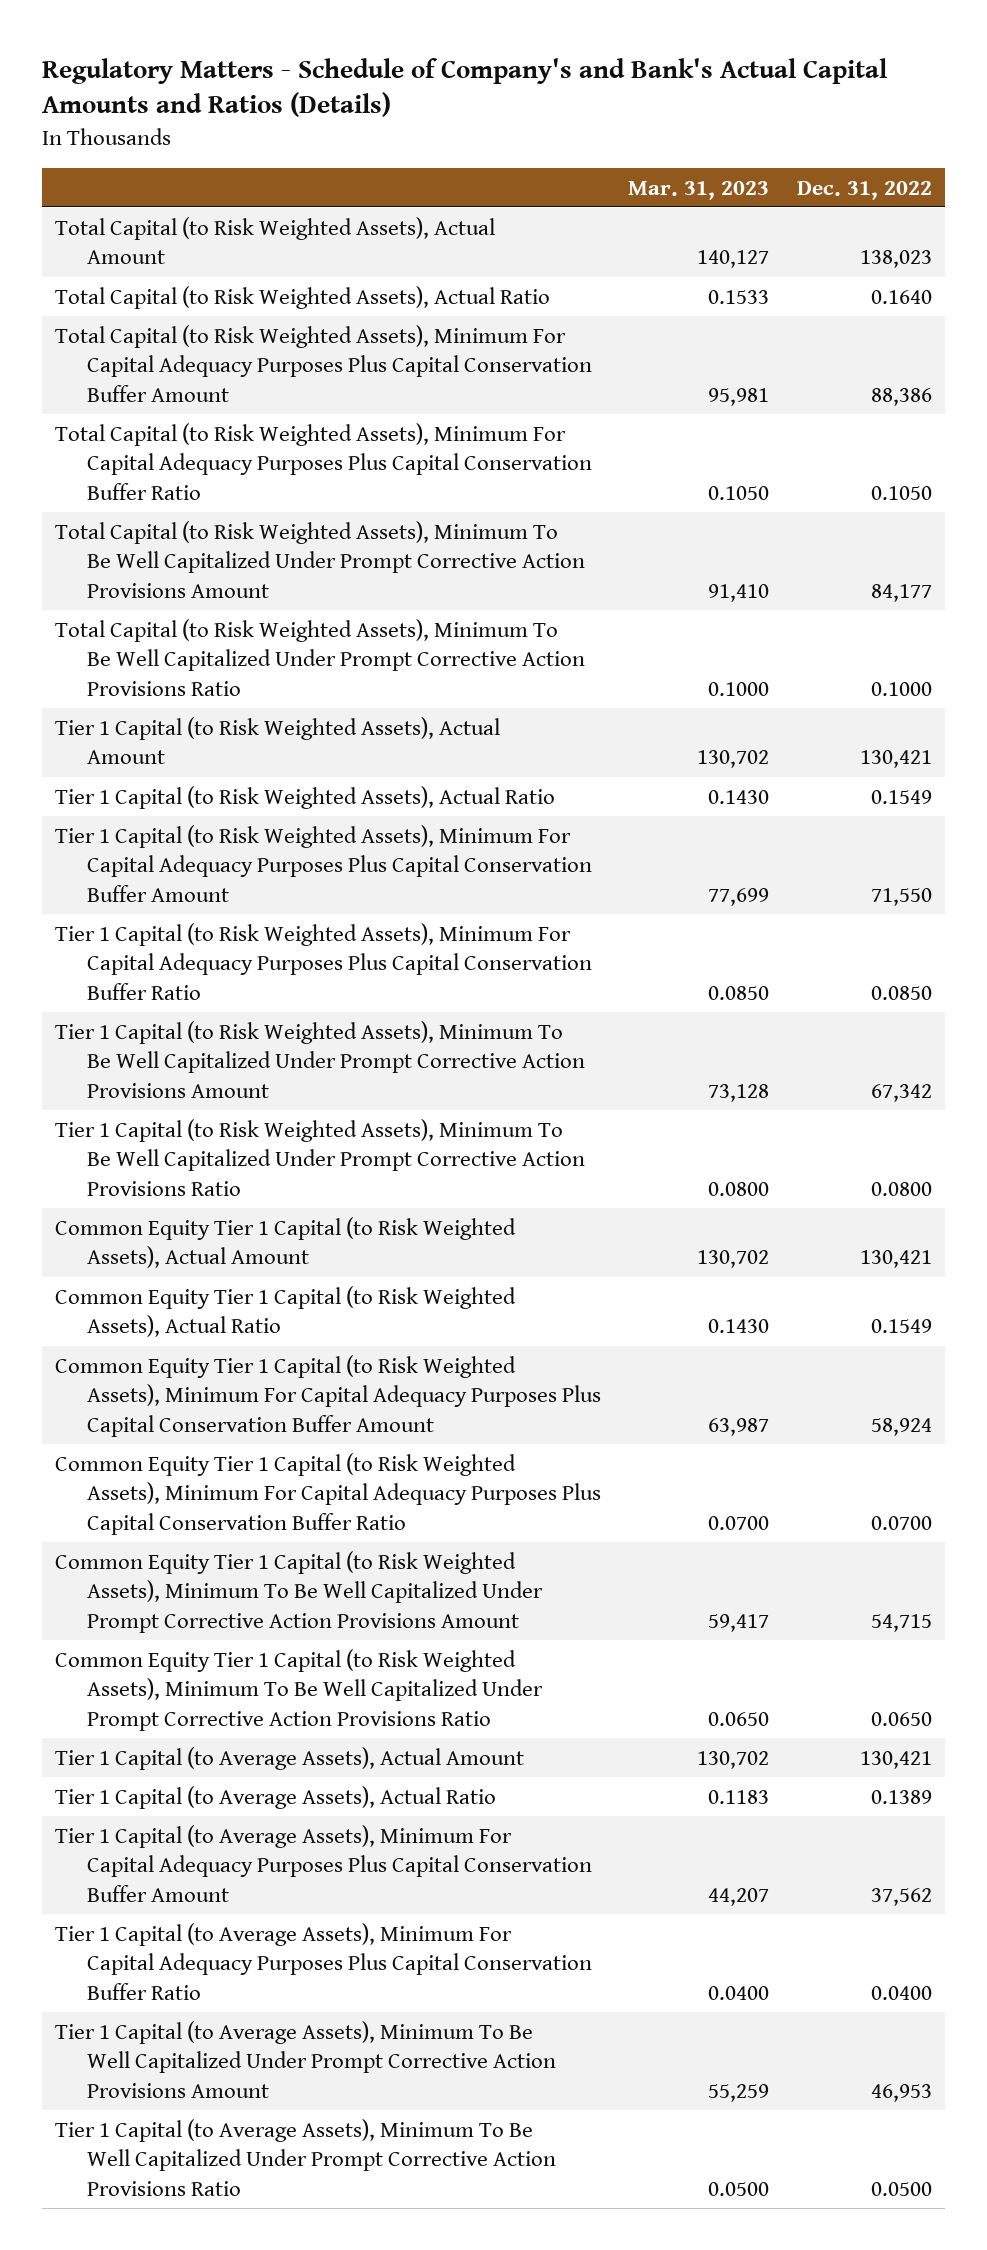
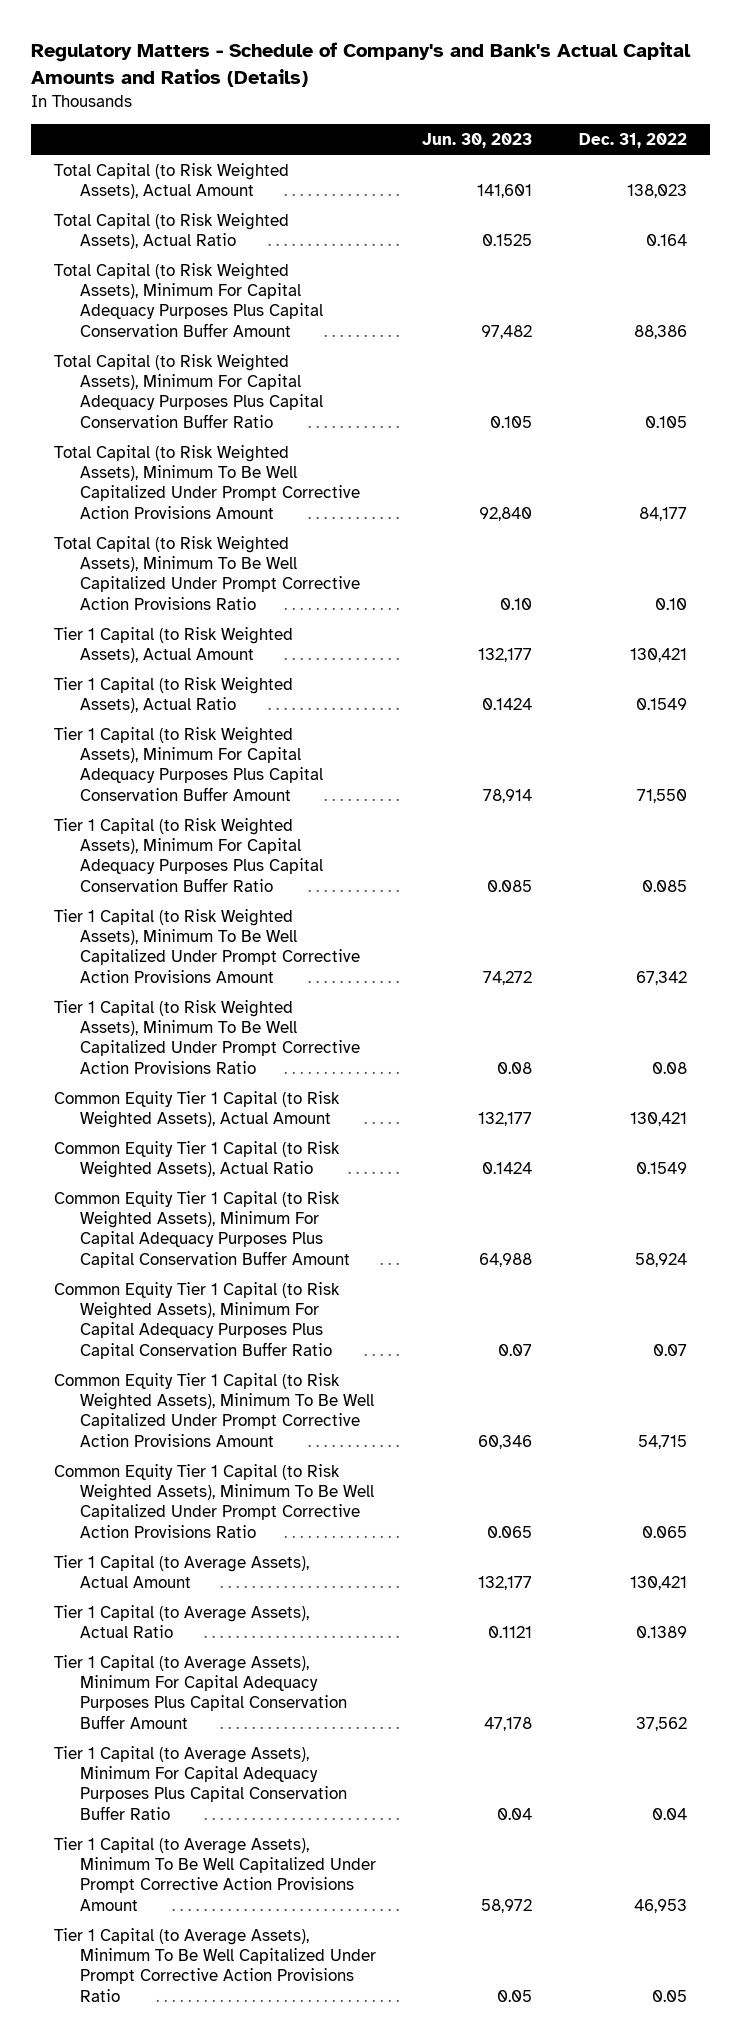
[628,180,770,200] Mar. 31, 2023 -> none
none -> [422,133,533,149] Jun. 30, 2023
[870,289,932,304] 0.1640 -> [645,234,687,247] 0.164
[870,486,932,501] 0.1050 -> [644,415,687,428] 0.105
[870,682,932,697] 0.1000 -> [654,597,687,610] 0.10
[870,986,932,1001] 0.0850 -> [641,879,687,892] 0.085
[870,1182,932,1197] 0.0800 -> [651,1061,687,1074] 0.08
[870,1516,932,1531] 0.0700 -> [652,1343,687,1356] 0.07
[870,1712,932,1727] 0.0650 -> [641,1525,687,1538] 0.065
[870,1986,932,2001] 0.0400 -> [651,1807,687,1820] 0.04
[870,2182,932,2197] 0.0500 -> [651,1989,687,2002] 0.05

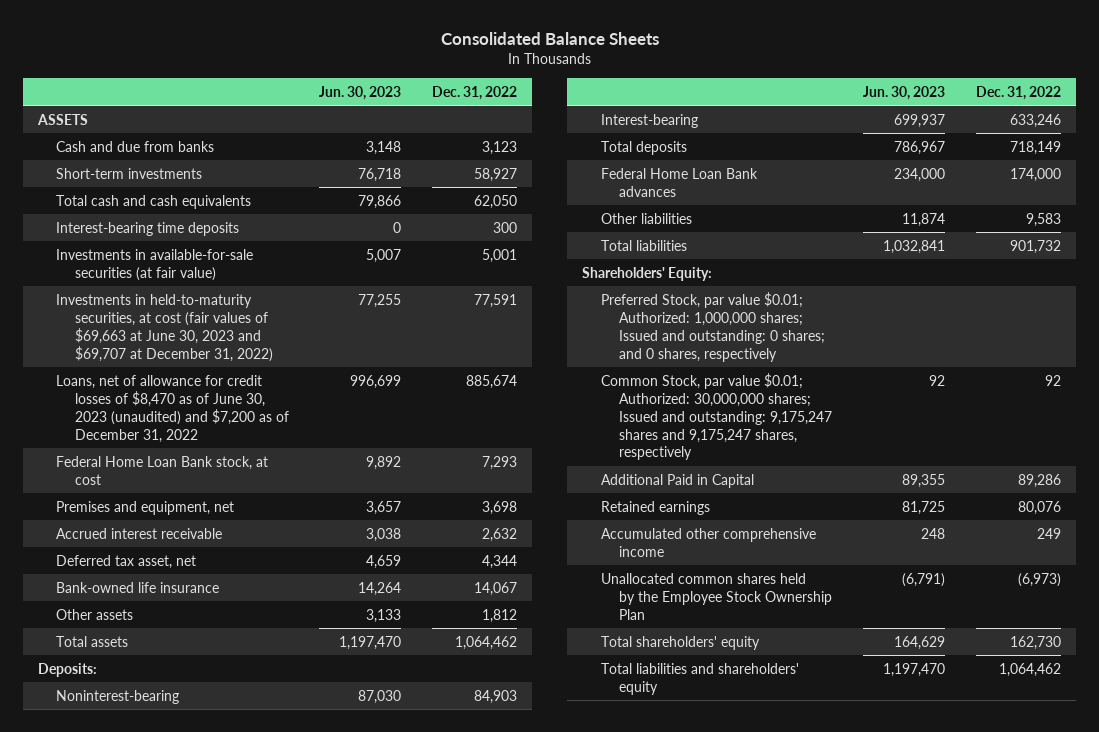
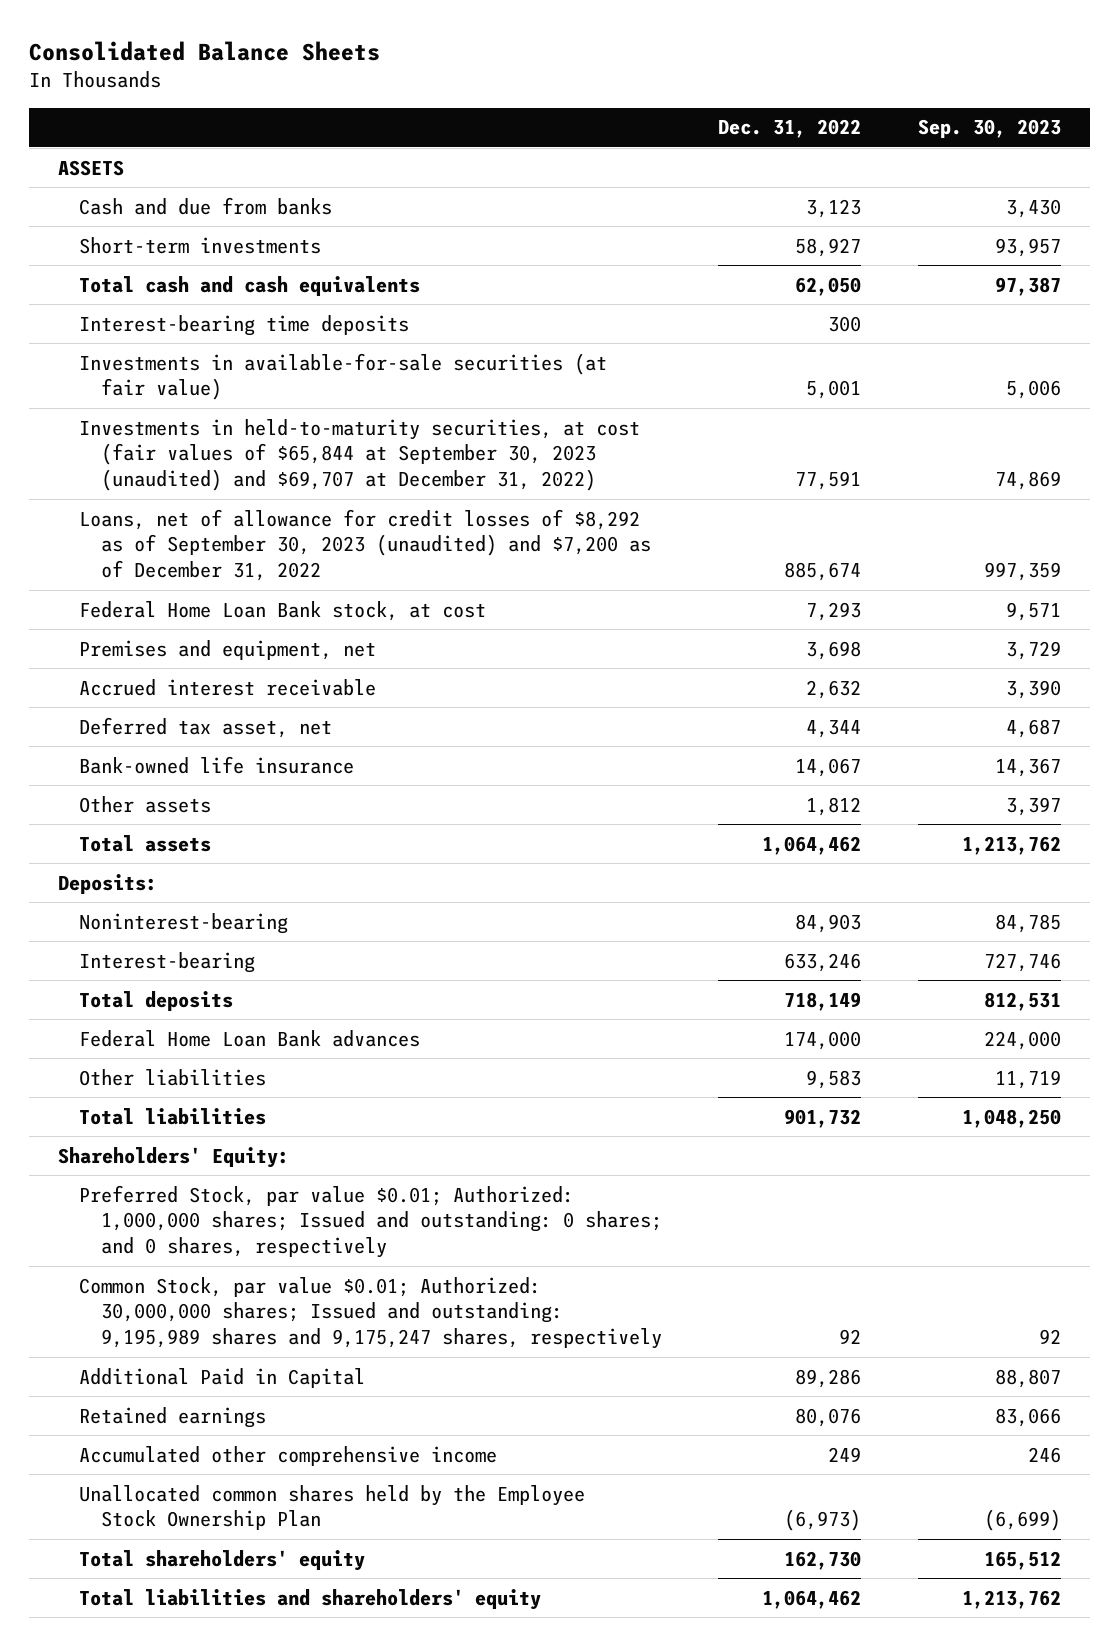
[319,86,402,101] Jun. 30, 2023 -> none
none -> [918,119,1062,139] Sep. 30, 2023
[56,293,273,362] Investments in held-to-maturity securities, at cost (fair values of $69,663 at June 30, 2023 and $69,707 at December 31, 2022) -> [79,418,641,492] Investments in held-to-maturity securities, at cost (fair values of $65,844 at September 30, 2023 (unaudited) and $69,707 at December 31, 2022)
[56,374,289,443] Loans, net of allowance for credit losses of $8,470 as of June 30, 2023 (unaudited) and $7,200 as of December 31, 2022 -> [79,508,651,582] Loans, net of allowance for credit losses of $8,292 as of September 30, 2023 (unaudited) and $7,200 as of December 31, 2022
[600,372,832,461] Common Stock, par value $0.01; Authorized: 30,000,000 shares; Issued and outstanding: 9,175,247 shares and 9,175,247 shares, respectively -> [79,1276,662,1350] Common Stock, par value $0.01; Authorized: 30,000,000 shares; Issued and outstanding: 9,195,989 shares and 9,175,247 shares, respectively

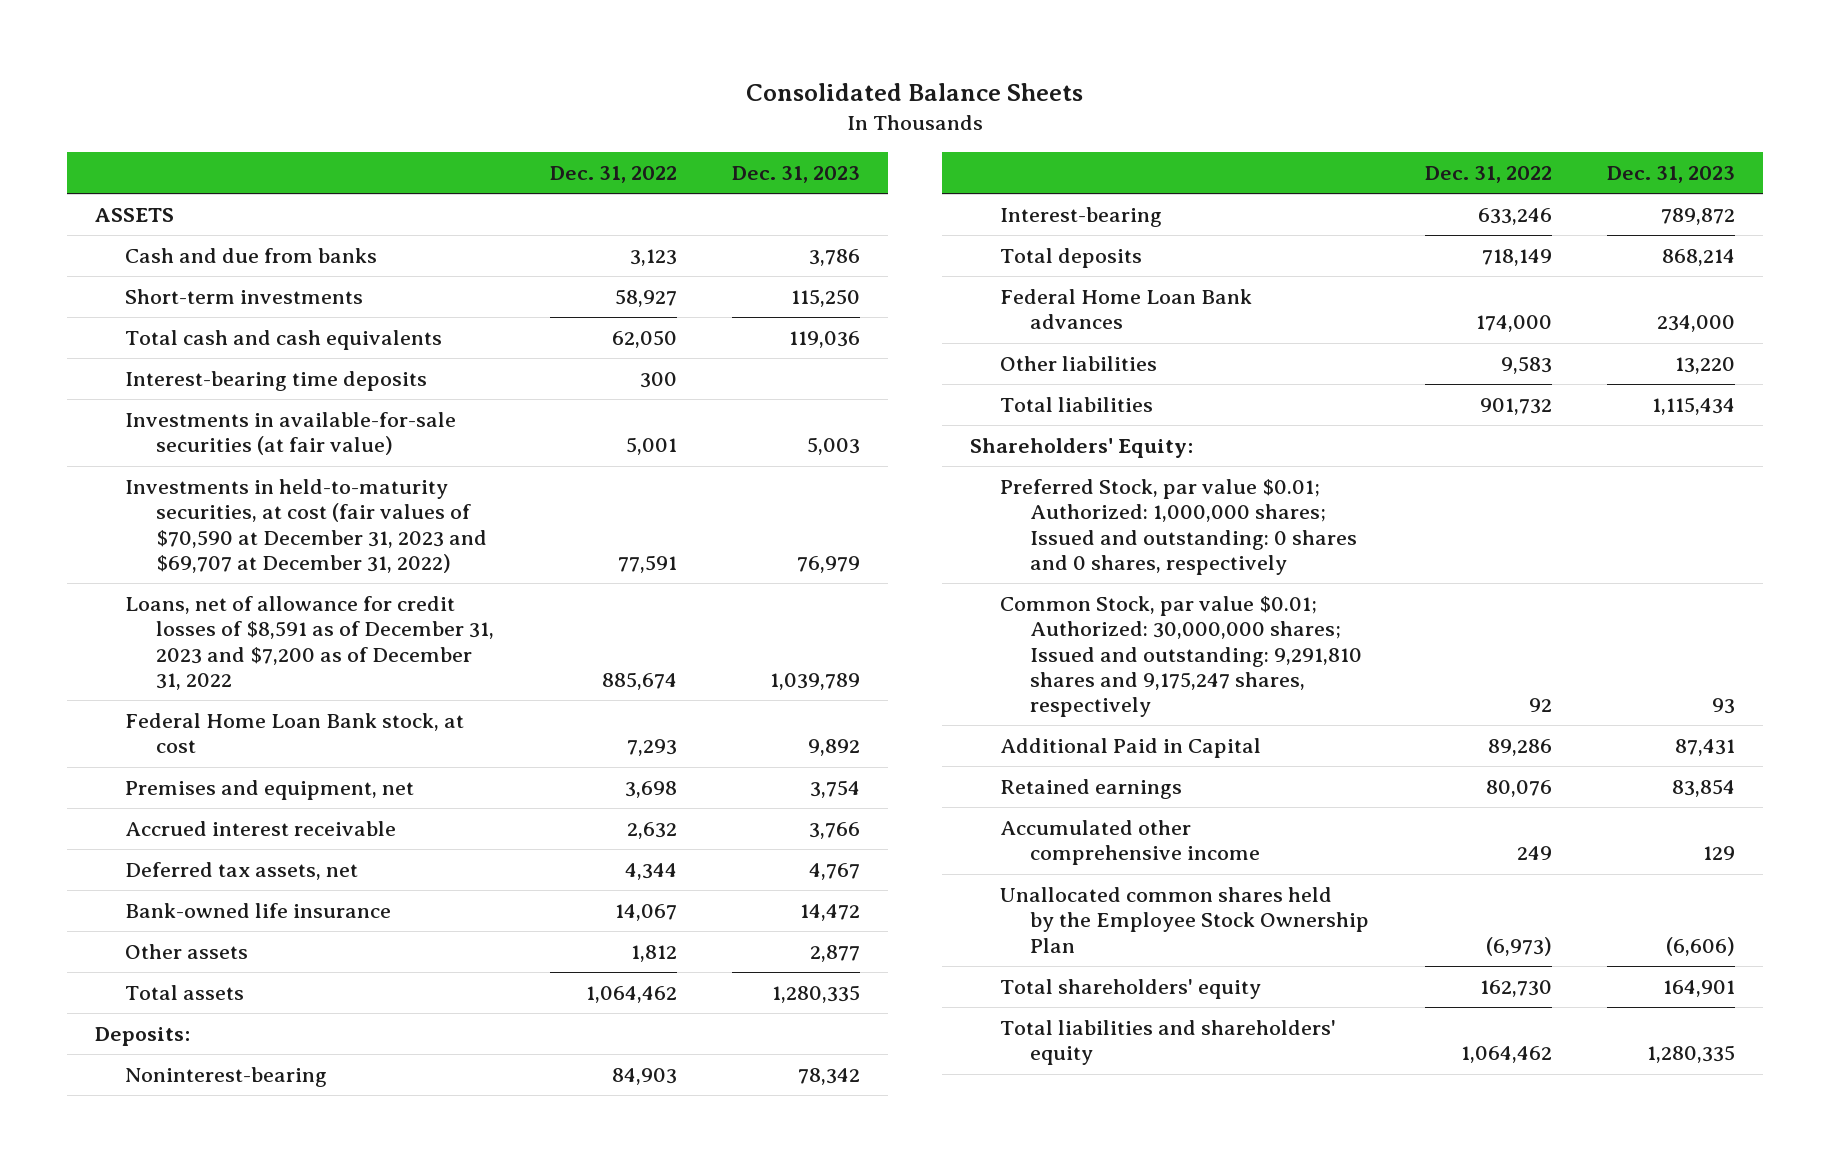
[918,119,1062,139] Sep. 30, 2023 -> none
none -> [732,165,861,183] Dec. 31, 2023
[79,418,641,492] Investments in held-to-maturity securities, at cost (fair values of $65,844 at September 30, 2023 (unaudited) and $69,707 at December 31, 2022) -> [125,479,487,573] Investments in held-to-maturity securities, at cost (fair values of $70,590 at December 31, 2023 and $69,707 at December 31, 2022)
[79,508,651,582] Loans, net of allowance for credit losses of $8,292 as of September 30, 2023 (unaudited) and $7,200 as of December 31, 2022 -> [125,596,494,690] Loans, net of allowance for credit losses of $8,591 as of December 31, 2023 and $7,200 as of December 31, 2022
[79,716,333,738] Deferred tax asset, net -> [125,862,359,881] Deferred tax assets, net
[79,1184,662,1259] Preferred Stock, par value $0.01; Authorized: 1,000,000 shares; Issued and outstanding: 0 shares; and 0 shares, respectively -> [1000,479,1358,575] Preferred Stock, par value $0.01; Authorized: 1,000,000 shares; Issued and outstanding: 0 shares and 0 shares, respectively
[79,1276,662,1350] Common Stock, par value $0.01; Authorized: 30,000,000 shares; Issued and outstanding: 9,195,989 shares and 9,175,247 shares, respectively -> [1000,596,1363,717] Common Stock, par value $0.01; Authorized: 30,000,000 shares; Issued and outstanding: 9,291,810 shares and 9,175,247 shares, respectively

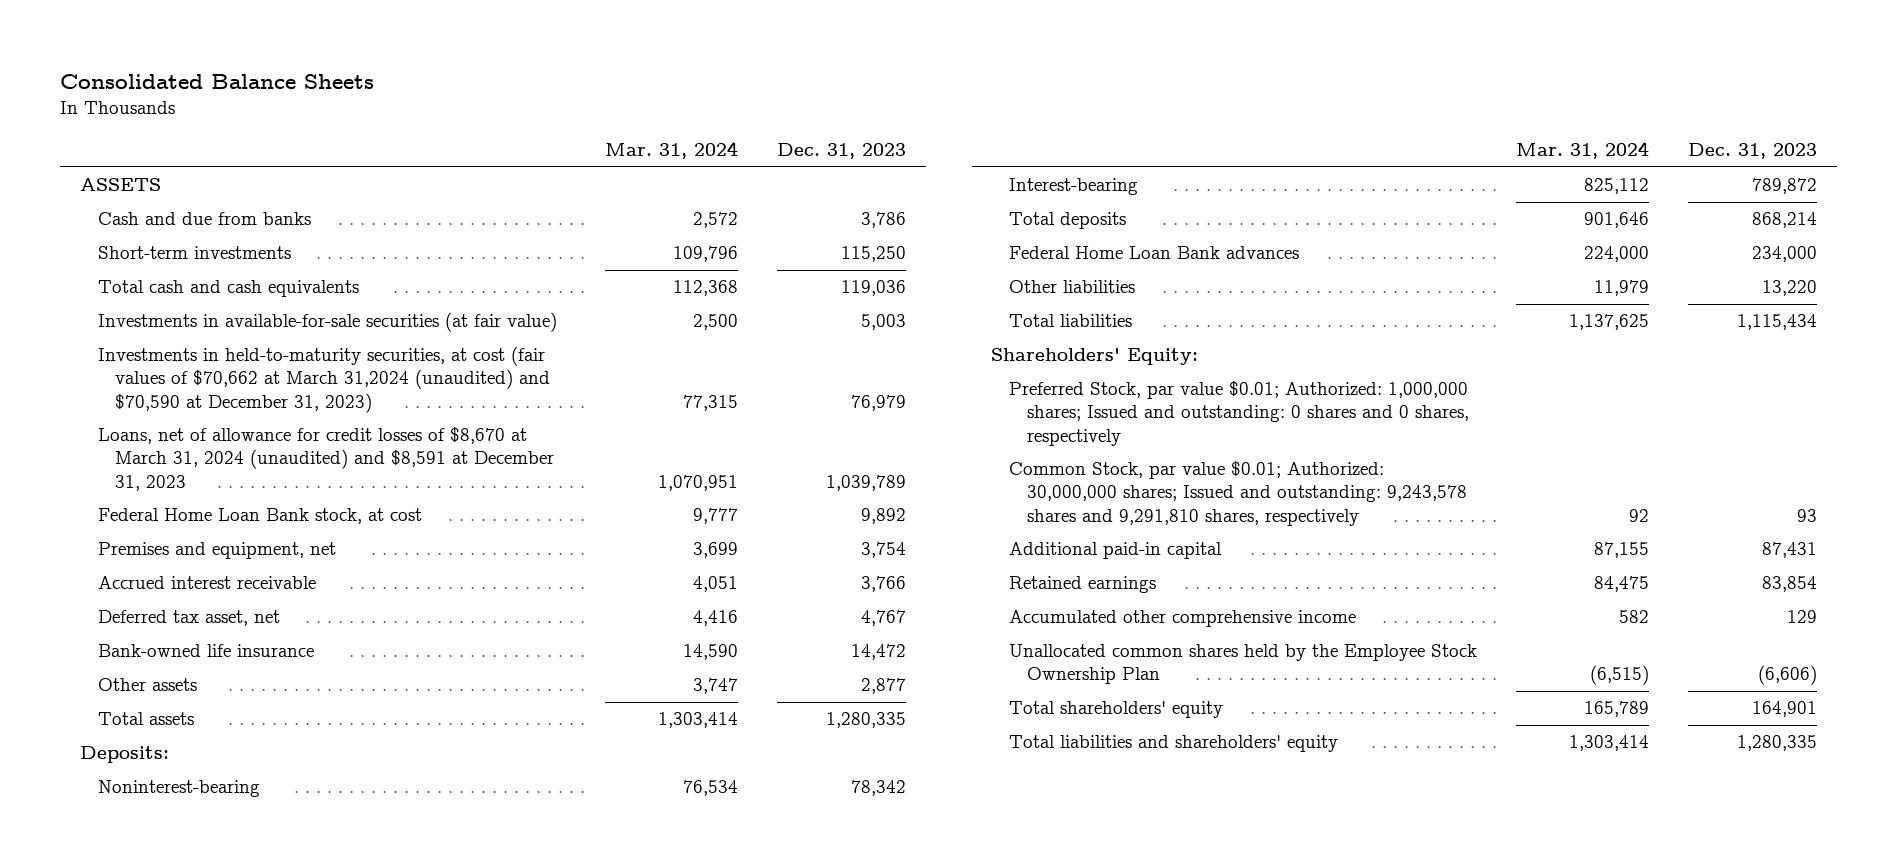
[550,165,678,183] Dec. 31, 2022 -> none
none -> [604,140,738,159] Mar. 31, 2024
[125,371,428,392] Interest-bearing time deposits -> none
[125,479,487,573] Investments in held-to-maturity securities, at cost (fair values of $70,590 at December 31, 2023 and $69,707 at December 31, 2022) -> [97,346,551,413] Investments in held-to-maturity securities, at cost (fair values of $70,662 at March 31,2024 (unaudited) and $70,590 at December 31, 2023)
[125,596,494,690] Loans, net of allowance for credit losses of $8,591 as of December 31, 2023 and $7,200 as of December 31, 2022 -> [97,427,555,491] Loans, net of allowance for credit losses of $8,670 at March 31, 2024 (unaudited) and $8,591 at December 31, 2023
[125,862,359,881] Deferred tax assets, net -> [97,610,280,627] Deferred tax asset, net
[1000,596,1363,717] Common Stock, par value $0.01; Authorized: 30,000,000 shares; Issued and outstanding: 9,291,810 shares and 9,175,247 shares, respectively -> [1009,461,1467,526] Common Stock, par value $0.01; Authorized: 30,000,000 shares; Issued and outstanding: 9,243,578 shares and 9,291,810 shares, respectively
[1000,738,1262,759] Additional Paid in Capital -> [1009,542,1223,560] Additional paid-in capital

